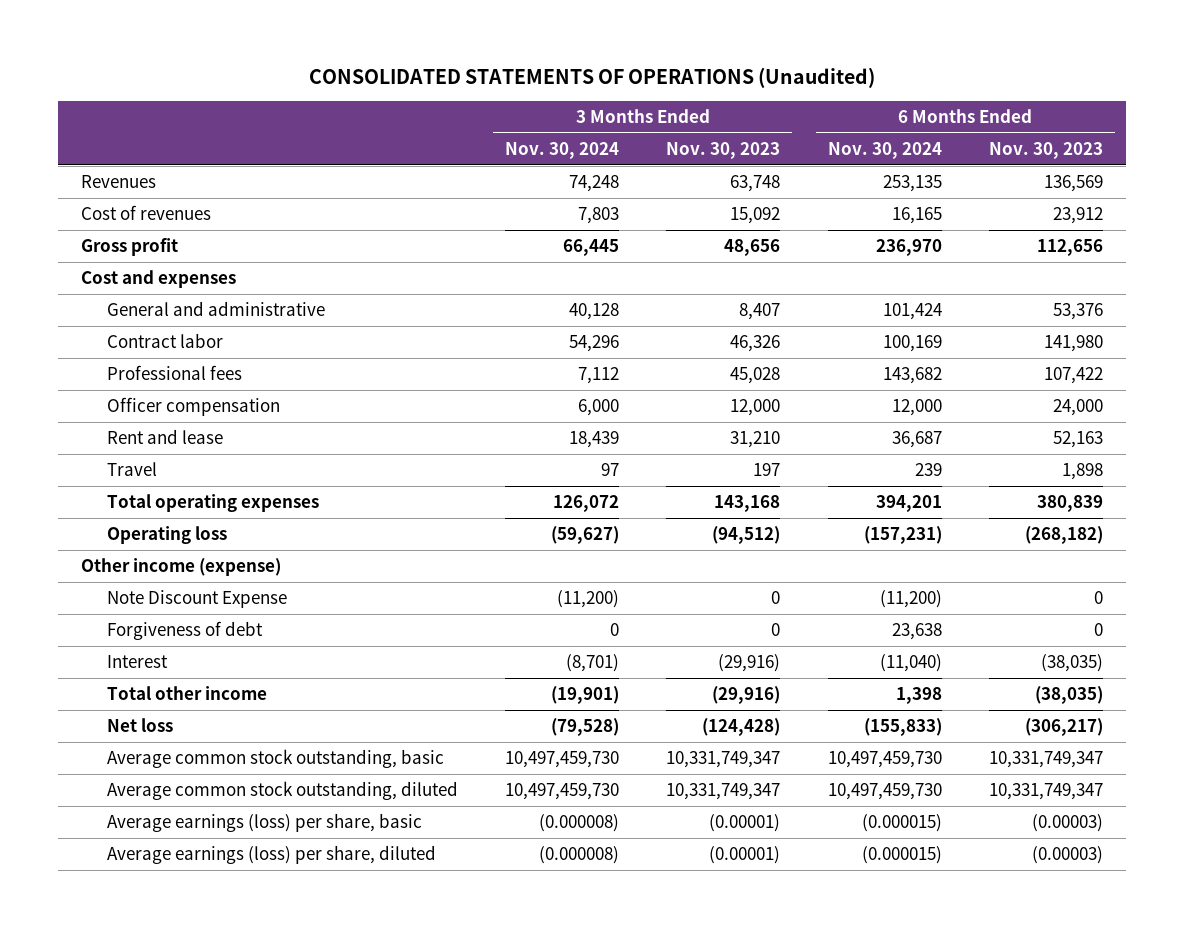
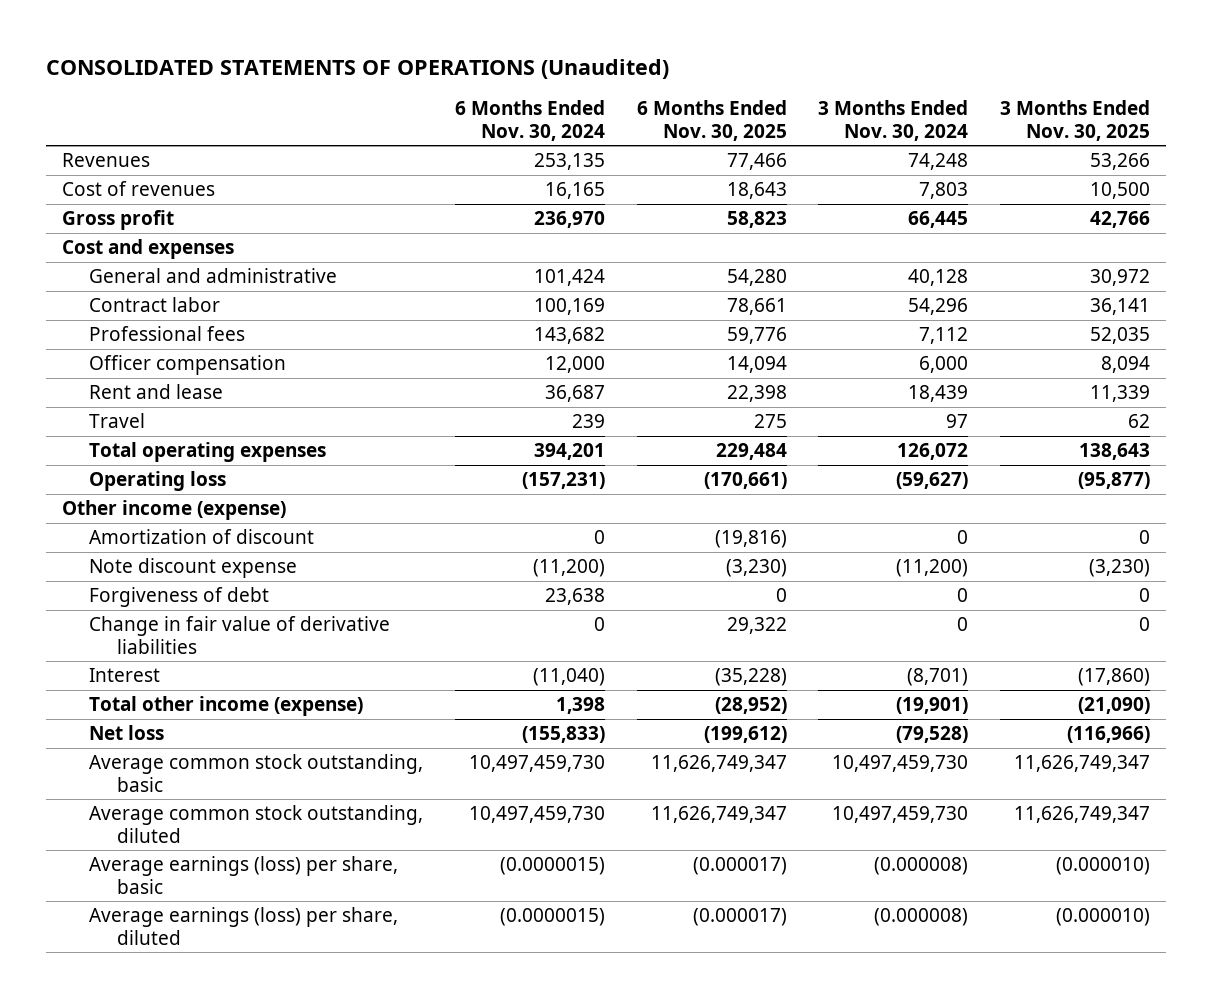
[666,142,781,160] Nov. 30, 2023 -> none
[988,142,1103,160] Nov. 30, 2023 -> none
none -> [636,100,787,141] 6 Months Ended Nov. 30, 2025
none -> [999,100,1150,141] 3 Months Ended Nov. 30, 2025
none -> [89,529,315,545] Amortization of discount
[107,590,288,609] Note Discount Expense -> [89,558,298,579] Note discount expense
none -> [89,616,391,654] Change in fair value of derivative liabilities
[107,686,268,701] Total other income -> [89,696,364,717] Total other income (expense)
[861,814,942,833] (0.000015) -> [499,857,605,876] (0.0000015)
[861,846,942,865] (0.000015) -> [499,908,605,927] (0.0000015)

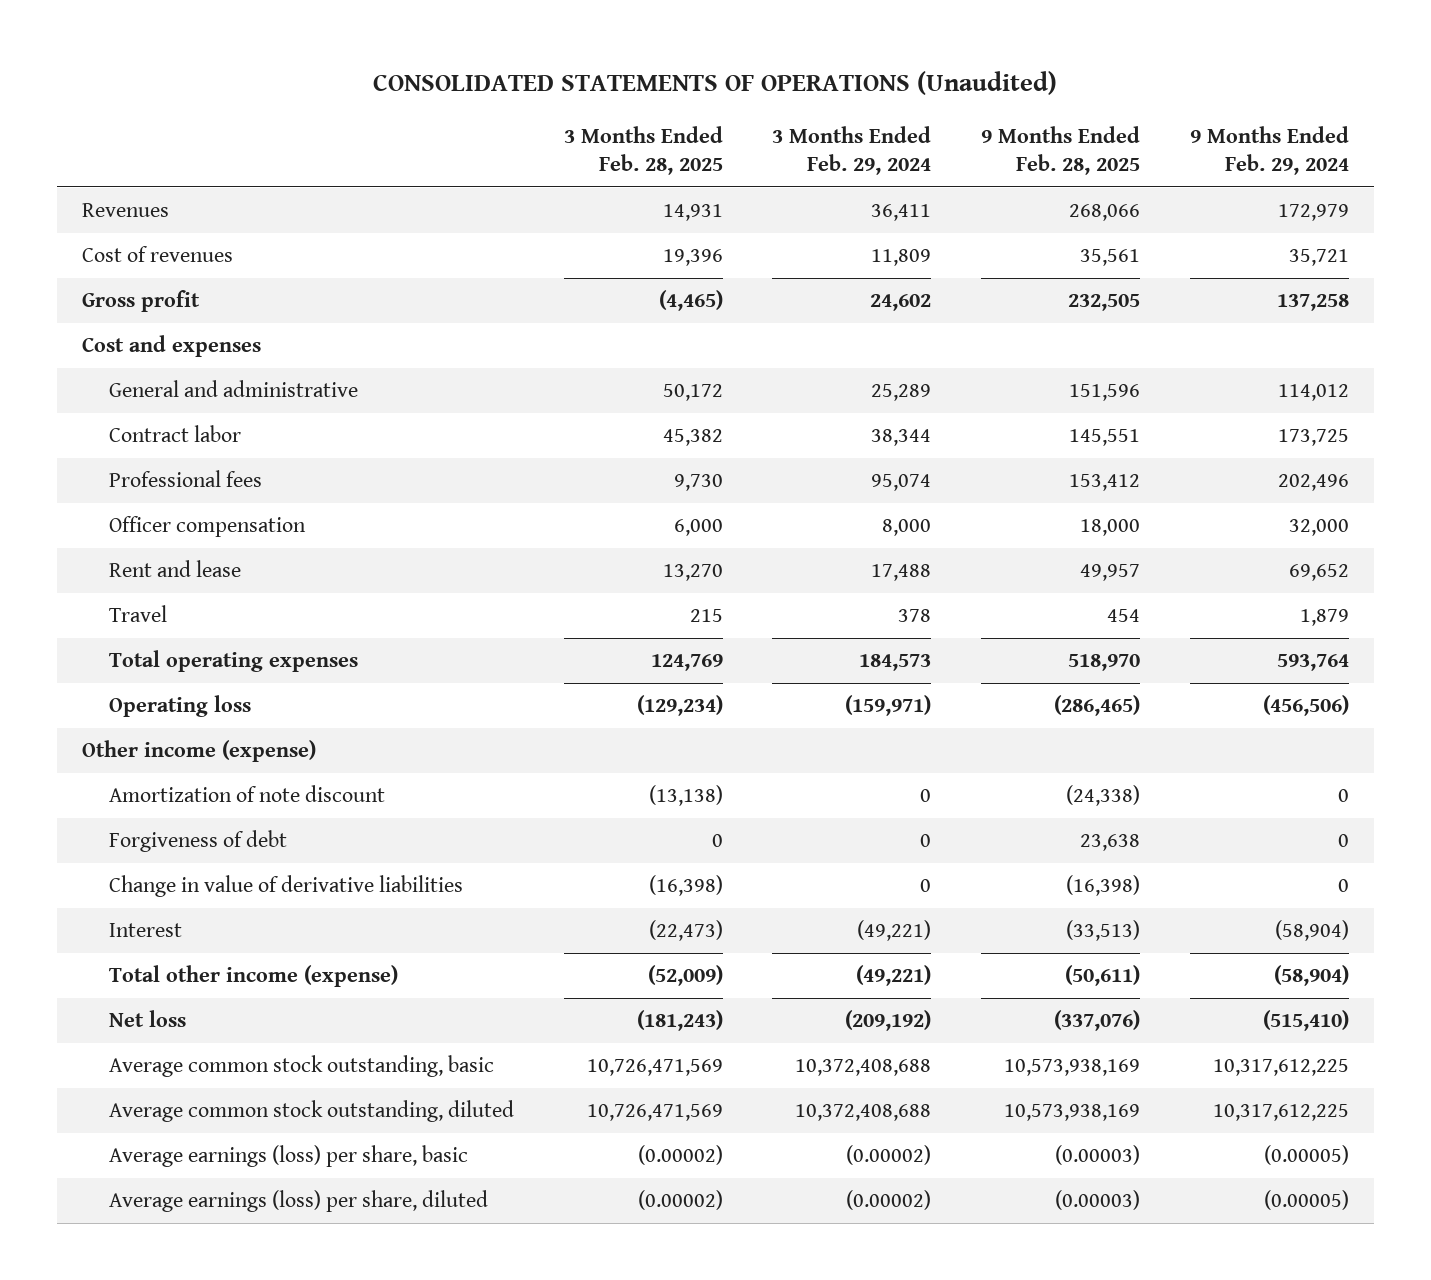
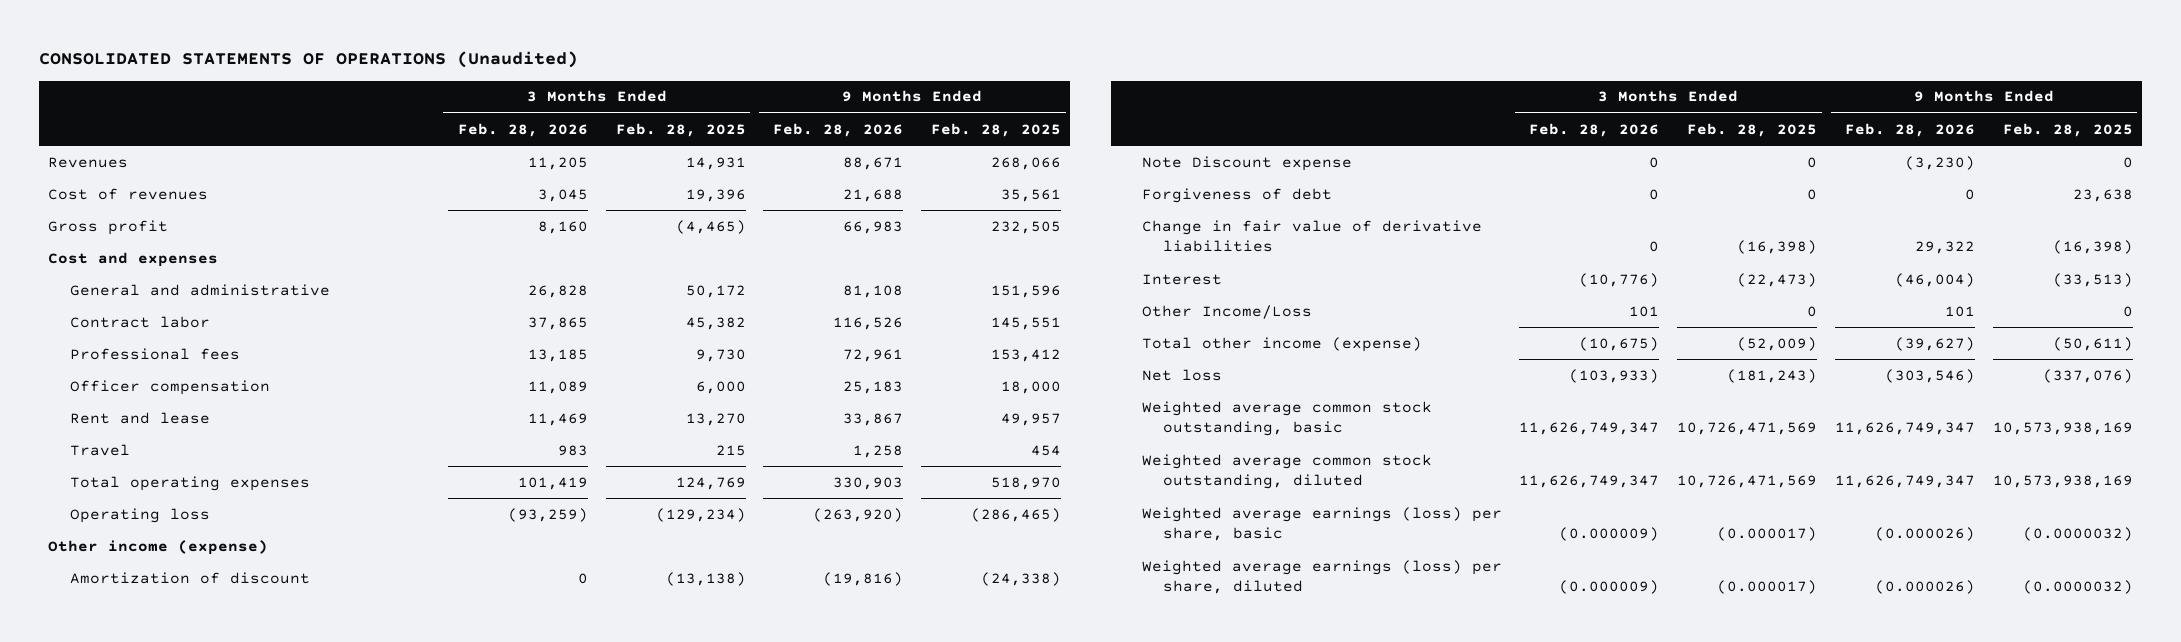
[772,125,932,175] 3 Months Ended Feb. 29, 2024 -> none
[1189,125,1349,175] 9 Months Ended Feb. 29, 2024 -> none
none -> [457,122,588,137] Feb. 28, 2026
none -> [773,122,904,137] Feb. 28, 2026
[108,785,385,803] Amortization of note discount -> [69,571,310,584] Amortization of discount
none -> [1141,155,1352,171] Note Discount expense
[108,875,463,898] Change in value of derivative liabilities -> [1141,219,1482,253] Change in fair value of derivative liabilities
none -> [1141,304,1312,319] Other Income/Loss
[108,1055,494,1078] Average common stock outstanding, basic -> [1141,400,1432,437] Weighted average common stock outstanding, basic
[108,1100,514,1123] Average common stock outstanding, diluted -> [1141,453,1432,490] Weighted average common stock outstanding, diluted
[108,1145,468,1168] Average earnings (loss) per share, basic -> [1141,506,1502,542] Weighted average earnings (loss) per share, basic
[637,1145,723,1166] (0.00002) -> [1717,527,1818,542] (0.000017)
[1055,1145,1141,1166] (0.00003) -> [2022,527,2133,542] (0.0000032)
[108,1190,488,1213] Average earnings (loss) per share, diluted -> [1141,559,1502,595] Weighted average earnings (loss) per share, diluted
[637,1190,723,1211] (0.00002) -> [1717,580,1818,595] (0.000017)
[1055,1190,1141,1211] (0.00003) -> [2022,580,2133,595] (0.0000032)

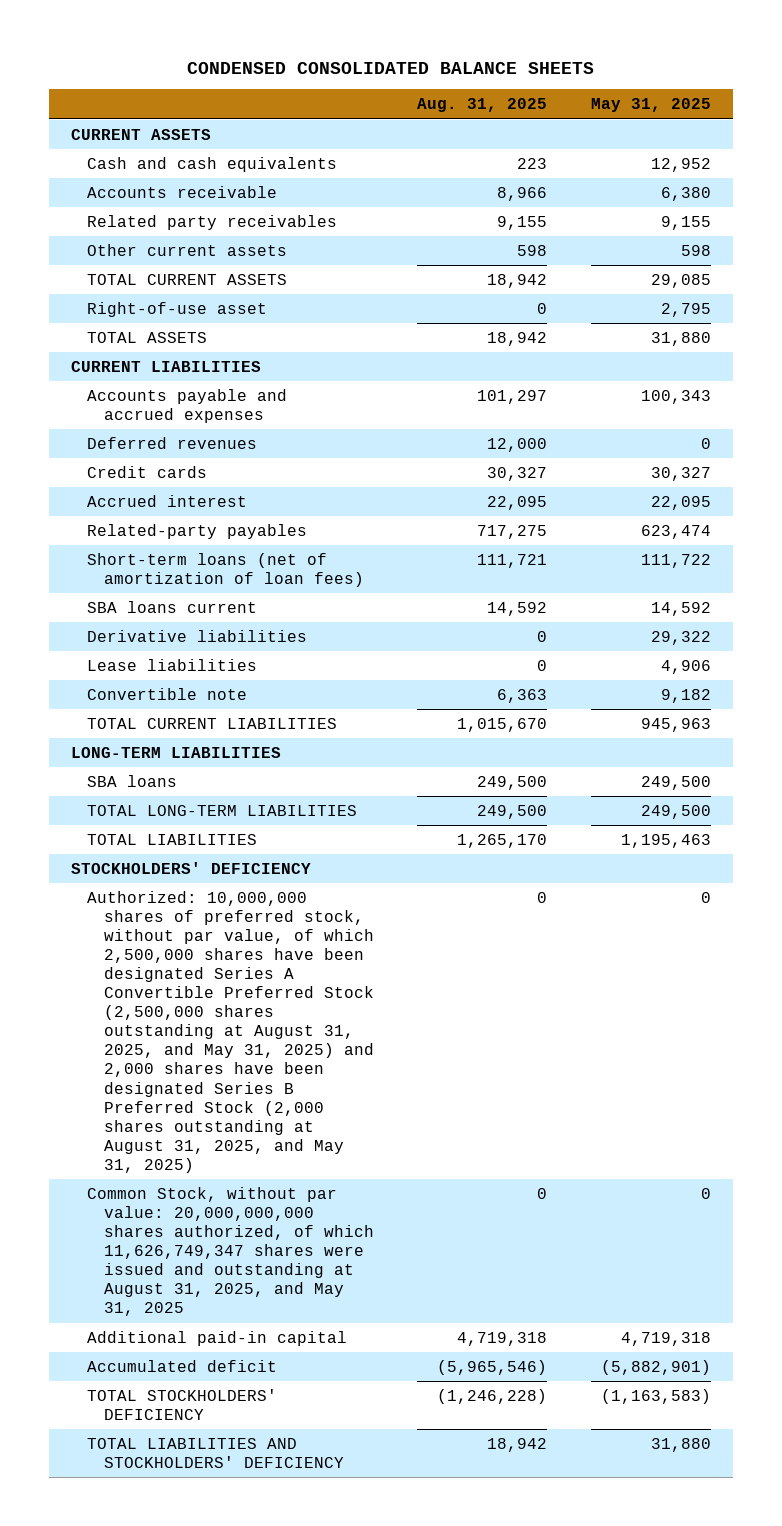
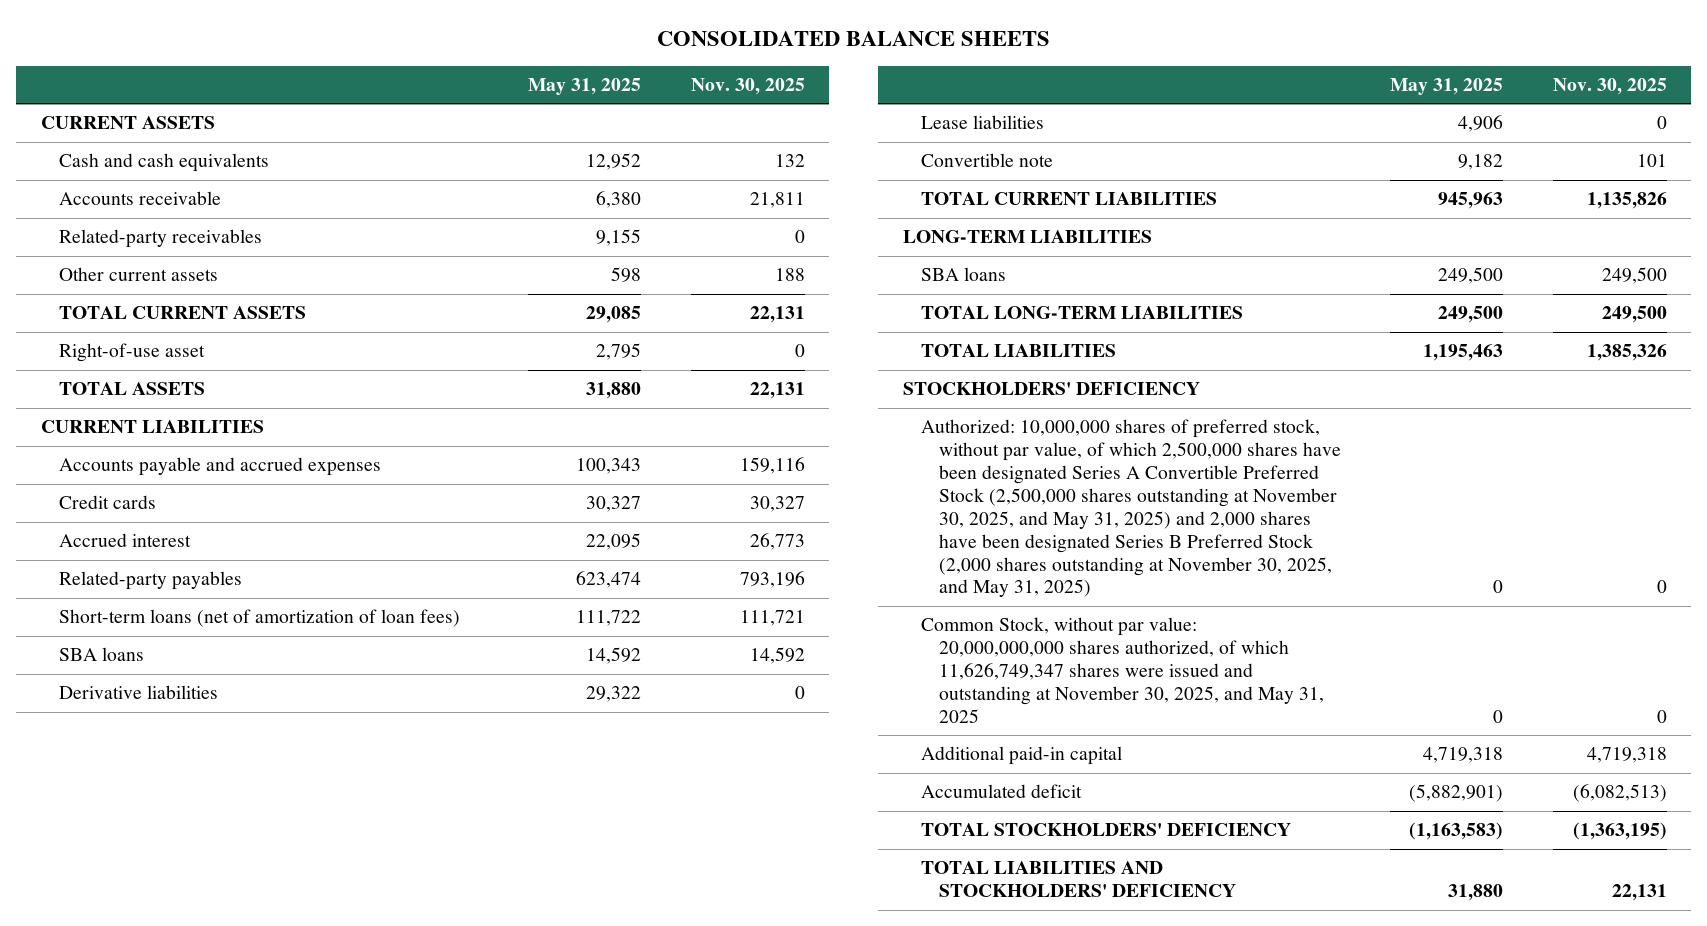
[187,61,595,74] CONDENSED CONSOLIDATED BALANCE SHEETS -> [656,31,1050,47] CONSOLIDATED BALANCE SHEETS
[417,98,548,113] Aug. 31, 2025 -> none
none -> [690,78,805,96] Nov. 30, 2025
[87,214,338,230] Related party receivables -> [58,229,262,249] Related-party receivables
[87,436,258,449] Deferred revenues -> none
[87,600,258,613] SBA loans current -> [58,647,144,662] SBA loans
[87,890,374,1173] Authorized: 10,000,000 shares of preferred stock, without par value, of which 2,500,000 shares have been designated Series A Convertible Preferred Stock (2,500,000 shares outstanding at August 31, 2025, and May 31, 2025) and 2,000 shares have been designated Series B Preferred Stock (2,000 shares outstanding at August 31, 2025, and May 31, 2025) -> [920,419,1341,598] Authorized: 10,000,000 shares of preferred stock, without par value, of which 2,500,000 shares have been designated Series A Convertible Preferred Stock (2,500,000 shares outstanding at November 30, 2025, and May 31, 2025) and 2,000 shares have been designated Series B Preferred Stock (2,000 shares outstanding at November 30, 2025, and May 31, 2025)
[87,1186,374,1317] Common Stock, without par value: 20,000,000,000 shares authorized, of which 11,626,749,347 shares were issued and outstanding at August 31, 2025, and May 31, 2025 -> [920,617,1324,723] Common Stock, without par value: 20,000,000,000 shares authorized, of which 11,626,749,347 shares were issued and outstanding at November 30, 2025, and May 31, 2025

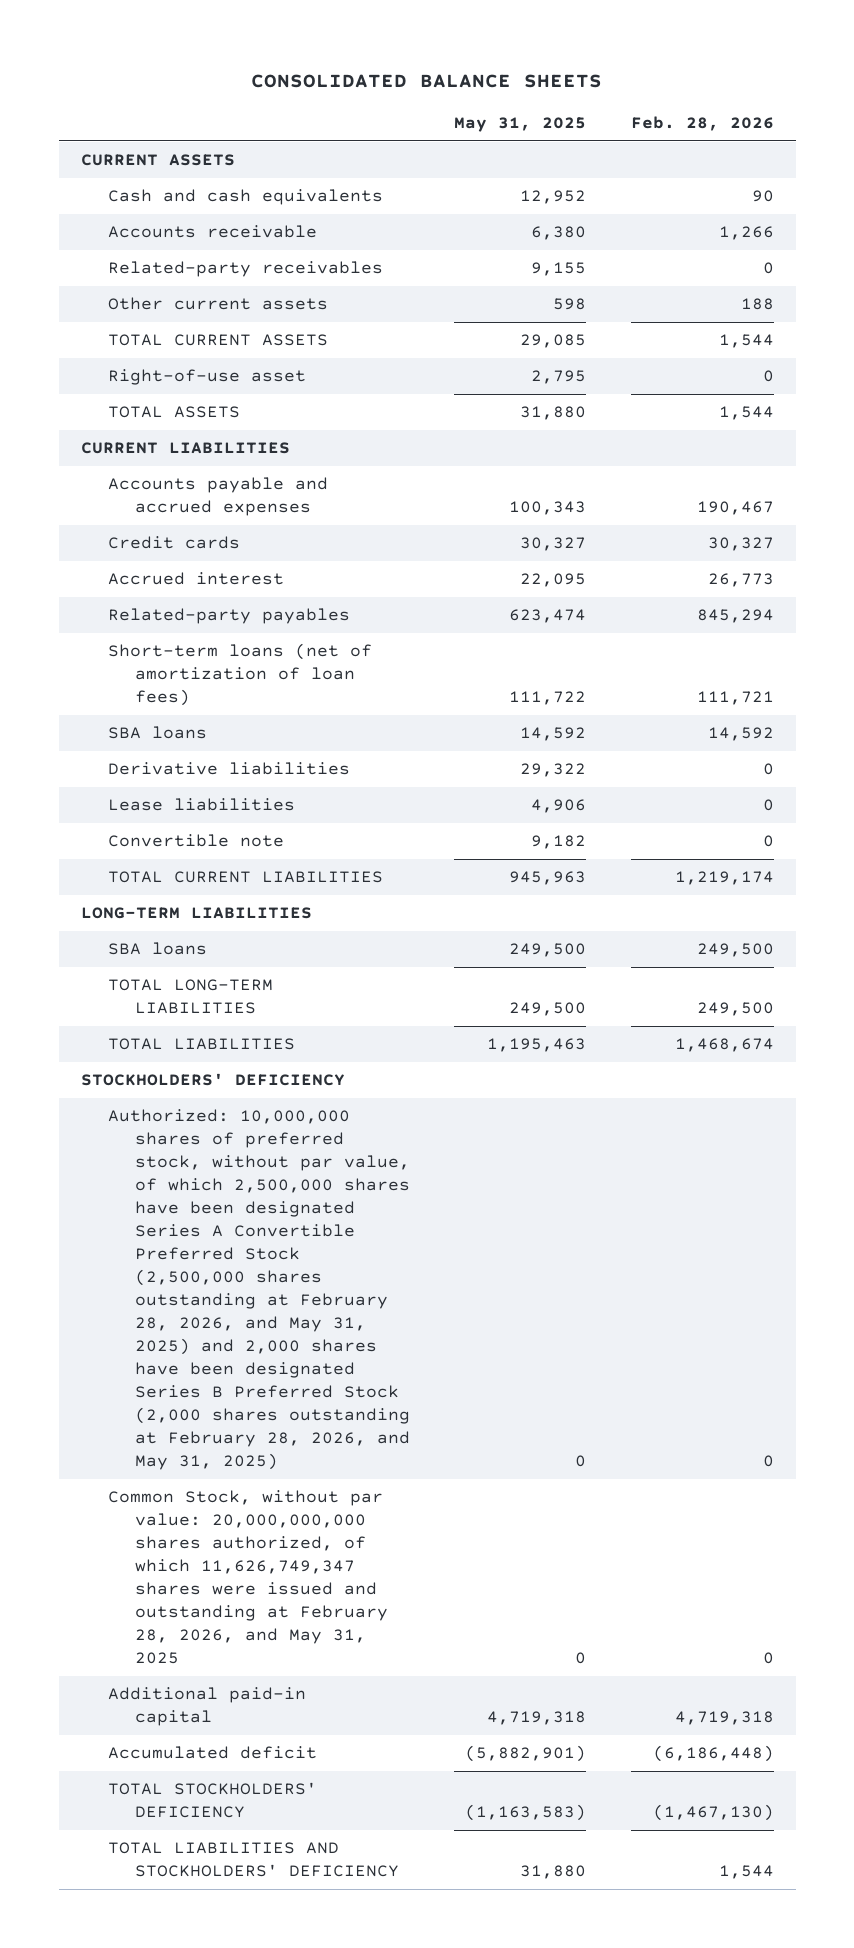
[690,78,805,96] Nov. 30, 2025 -> none
none -> [630,115,774,131] Feb. 28, 2026
[920,419,1341,598] Authorized: 10,000,000 shares of preferred stock, without par value, of which 2,500,000 shares have been designated Series A Convertible Preferred Stock (2,500,000 shares outstanding at November 30, 2025, and May 31, 2025) and 2,000 shares have been designated Series B Preferred Stock (2,000 shares outstanding at November 30, 2025, and May 31, 2025) -> [107,1109,411,1470] Authorized: 10,000,000 shares of preferred stock, without par value, of which 2,500,000 shares have been designated Series A Convertible Preferred Stock (2,500,000 shares outstanding at February 28, 2026, and May 31, 2025) and 2,000 shares have been designated Series B Preferred Stock (2,000 shares outstanding at February 28, 2026, and May 31, 2025)
[920,617,1324,723] Common Stock, without par value: 20,000,000,000 shares authorized, of which 11,626,749,347 shares were issued and outstanding at November 30, 2025, and May 31, 2025 -> [107,1490,389,1665] Common Stock, without par value: 20,000,000,000 shares authorized, of which 11,626,749,347 shares were issued and outstanding at February 28, 2026, and May 31, 2025

